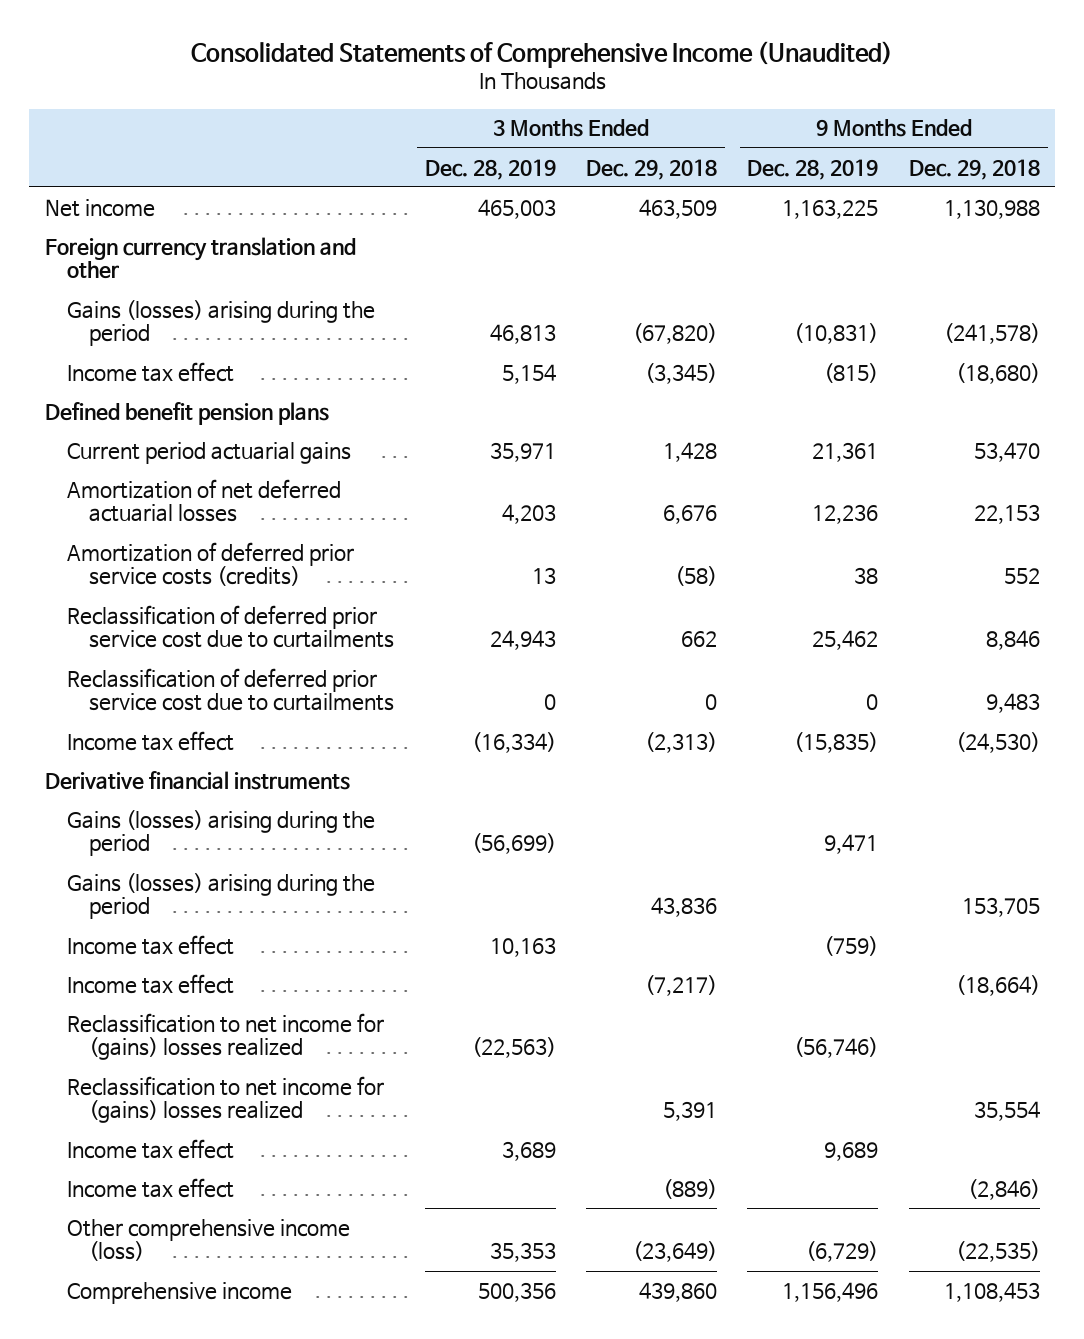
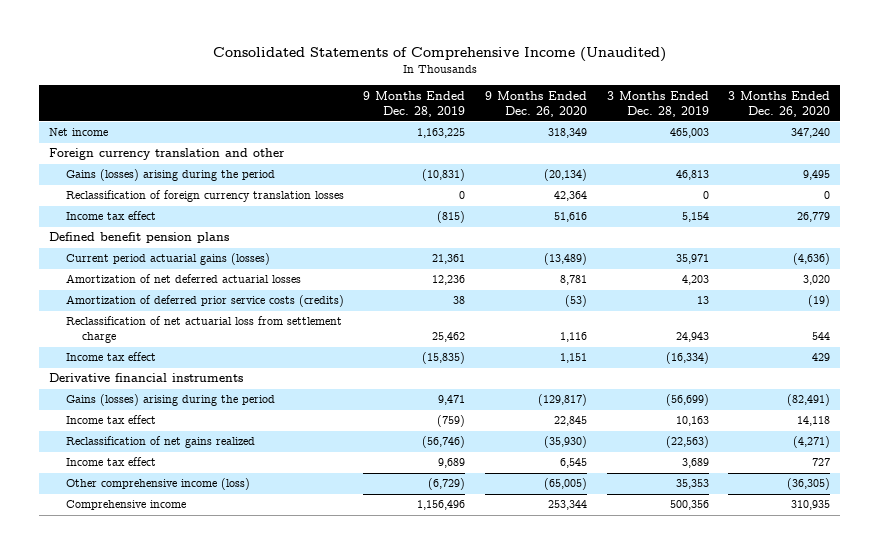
[586,158,718,180] Dec. 29, 2018 -> none
[908,158,1040,180] Dec. 29, 2018 -> none
none -> [484,90,587,117] 9 Months Ended Dec. 26, 2020
none -> [728,90,831,117] 3 Months Ended Dec. 26, 2020
none -> [65,190,344,203] Reclassification of foreign currency translation losses
[66,441,351,464] Current period actuarial gains -> [65,253,270,266] Current period actuarial gains (losses)
[66,667,395,712] Reclassification of deferred prior service cost due to curtailments -> none
[66,604,395,649] Reclassification of deferred prior service cost due to curtailments -> [65,316,342,344] Reclassification of net actuarial loss from settlement charge
[66,872,375,920] Gains (losses) arising during the period -> none
[66,973,234,994] Income tax effect -> none
[66,1075,384,1124] Reclassification to net income for (gains) losses realized -> none
[66,1012,384,1061] Reclassification to net income for (gains) losses realized -> [65,436,255,449] Reclassification of net gains realized
[66,1177,234,1198] Income tax effect -> none

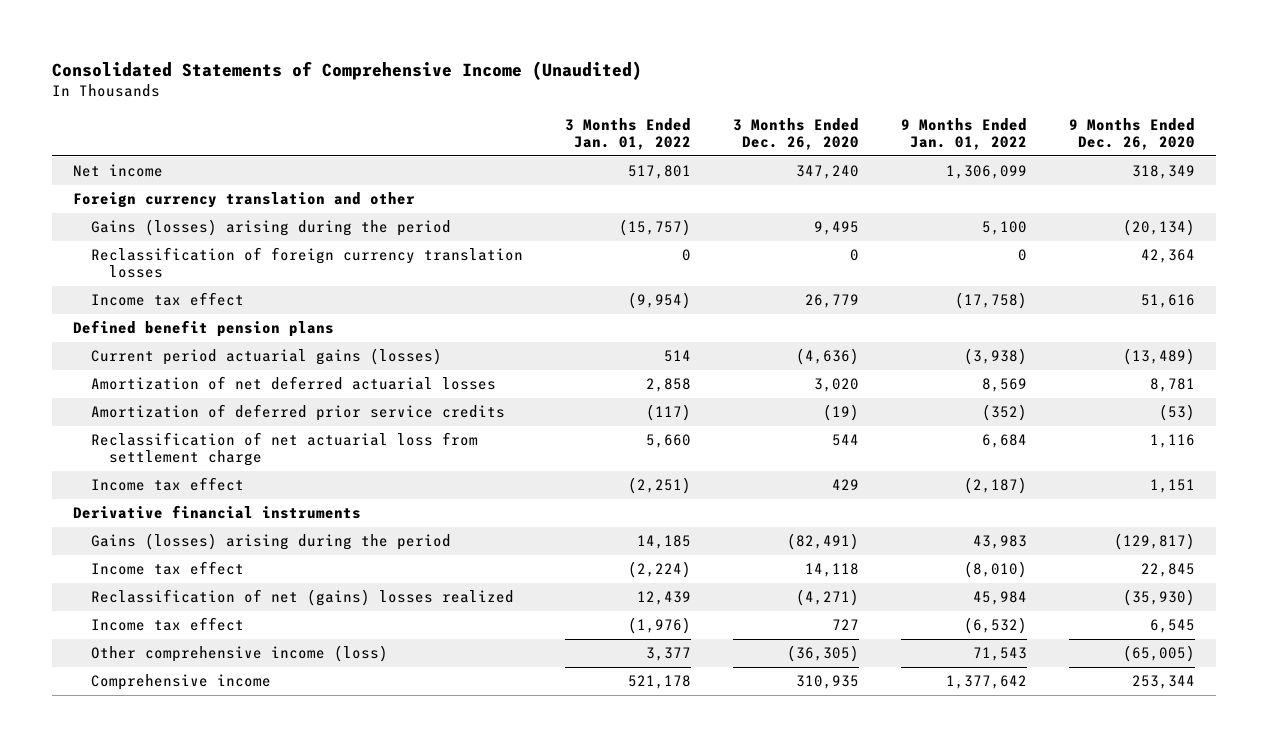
[363,90,466,117] 9 Months Ended Dec. 28, 2019 -> none
[606,90,709,117] 3 Months Ended Dec. 28, 2019 -> none
none -> [565,117,692,151] 3 Months Ended Jan. 01, 2022
none -> [901,117,1028,151] 9 Months Ended Jan. 01, 2022
[65,295,344,308] Amortization of deferred prior service costs (credits) -> [91,404,506,422] Amortization of deferred prior service credits
[65,436,255,449] Reclassification of net gains realized -> [91,589,515,607] Reclassification of net (gains) losses realized

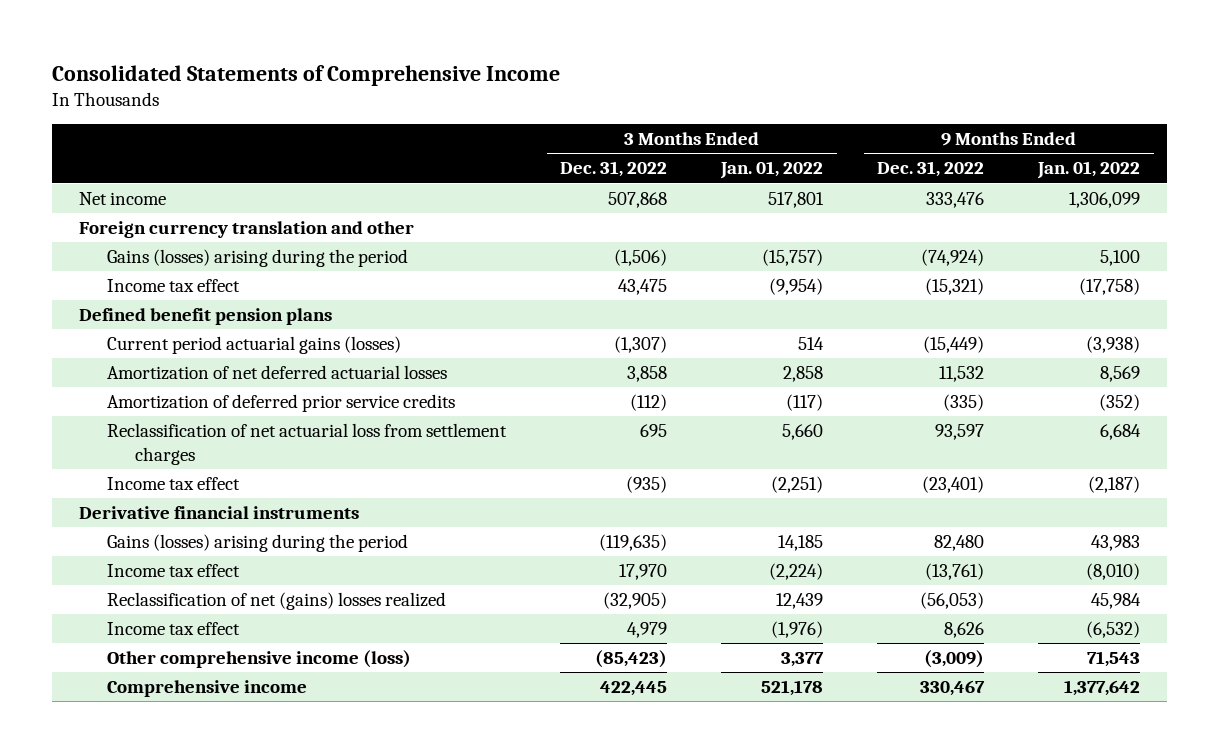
[52,60,643,80] Consolidated Statements of Comprehensive Income (Unaudited) -> [51,64,560,86] Consolidated Statements of Comprehensive Income
[733,117,860,151] 3 Months Ended Dec. 26, 2020 -> none
[1069,117,1196,151] 9 Months Ended Dec. 26, 2020 -> none
none -> [560,161,668,178] Dec. 31, 2022
none -> [877,161,985,178] Dec. 31, 2022
[91,247,524,279] Reclassification of foreign currency translation losses -> none
[91,432,479,467] Reclassification of net actuarial loss from settlement charge -> [107,422,508,465] Reclassification of net actuarial loss from settlement charges

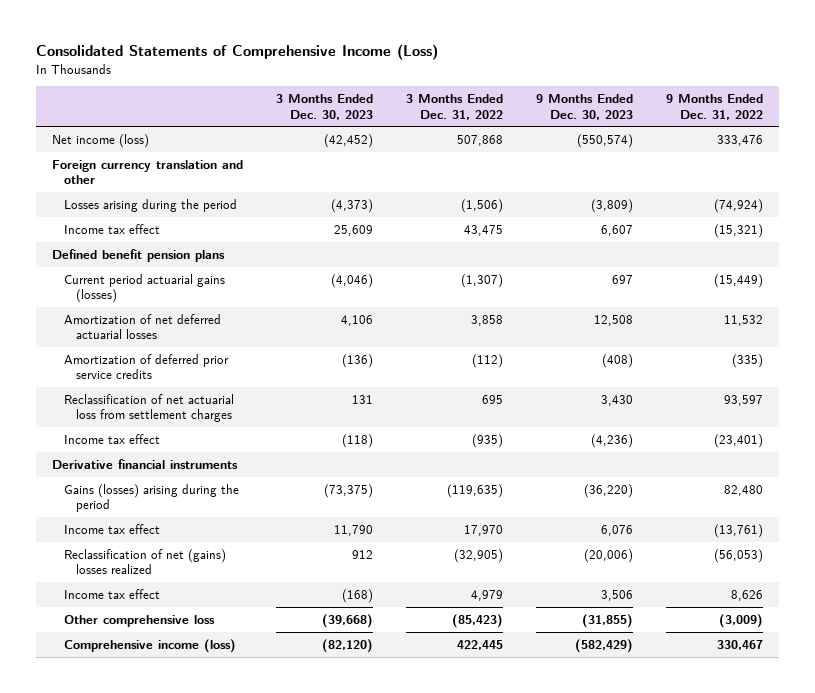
[51,64,560,86] Consolidated Statements of Comprehensive Income -> [36,44,439,61] Consolidated Statements of Comprehensive Income (Loss)
[720,161,824,180] Jan. 01, 2022 -> none
[1037,161,1141,180] Jan. 01, 2022 -> none
none -> [276,94,374,120] 3 Months Ended Dec. 30, 2023
none -> [535,94,633,120] 9 Months Ended Dec. 30, 2023
[78,191,166,205] Net income -> [52,133,150,148] Net income (loss)
[107,248,409,267] Gains (losses) arising during the period -> [64,198,238,212] Losses arising during the period
[107,649,412,668] Other comprehensive income (loss) -> [64,614,216,627] Other comprehensive loss
[107,679,308,697] Comprehensive income -> [64,638,237,653] Comprehensive income (loss)

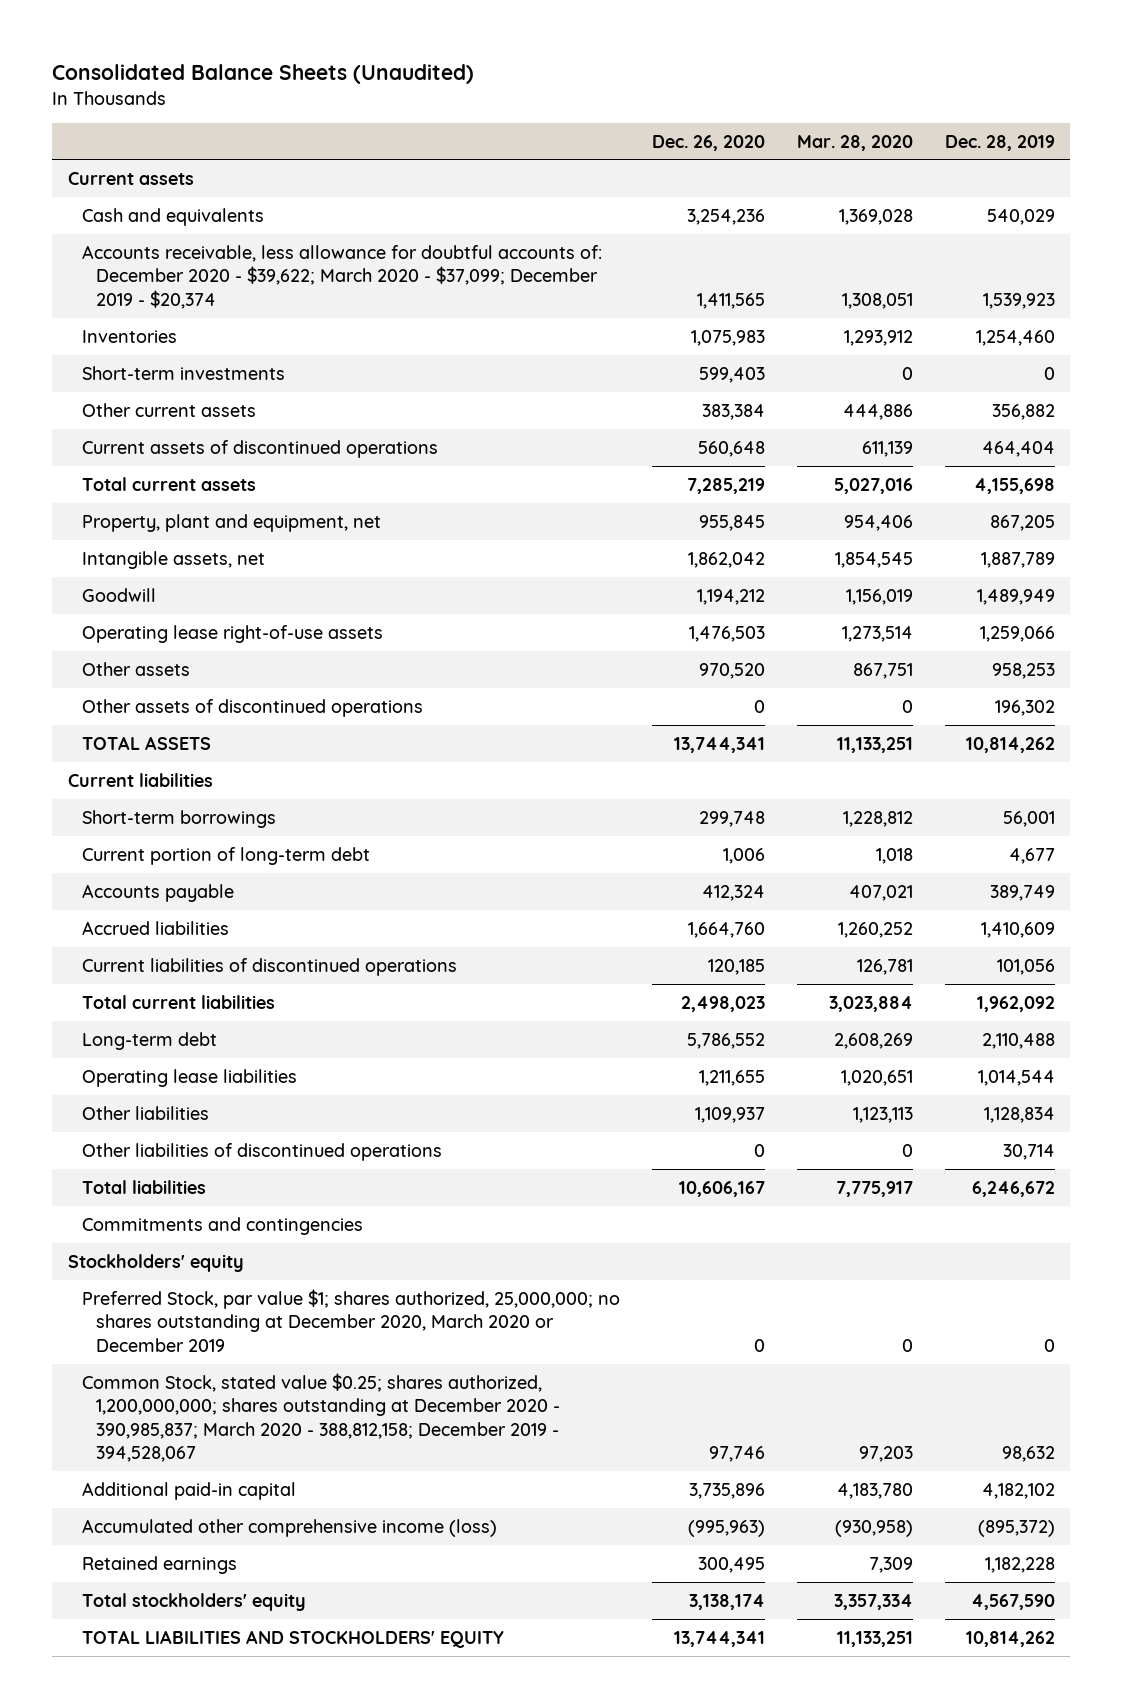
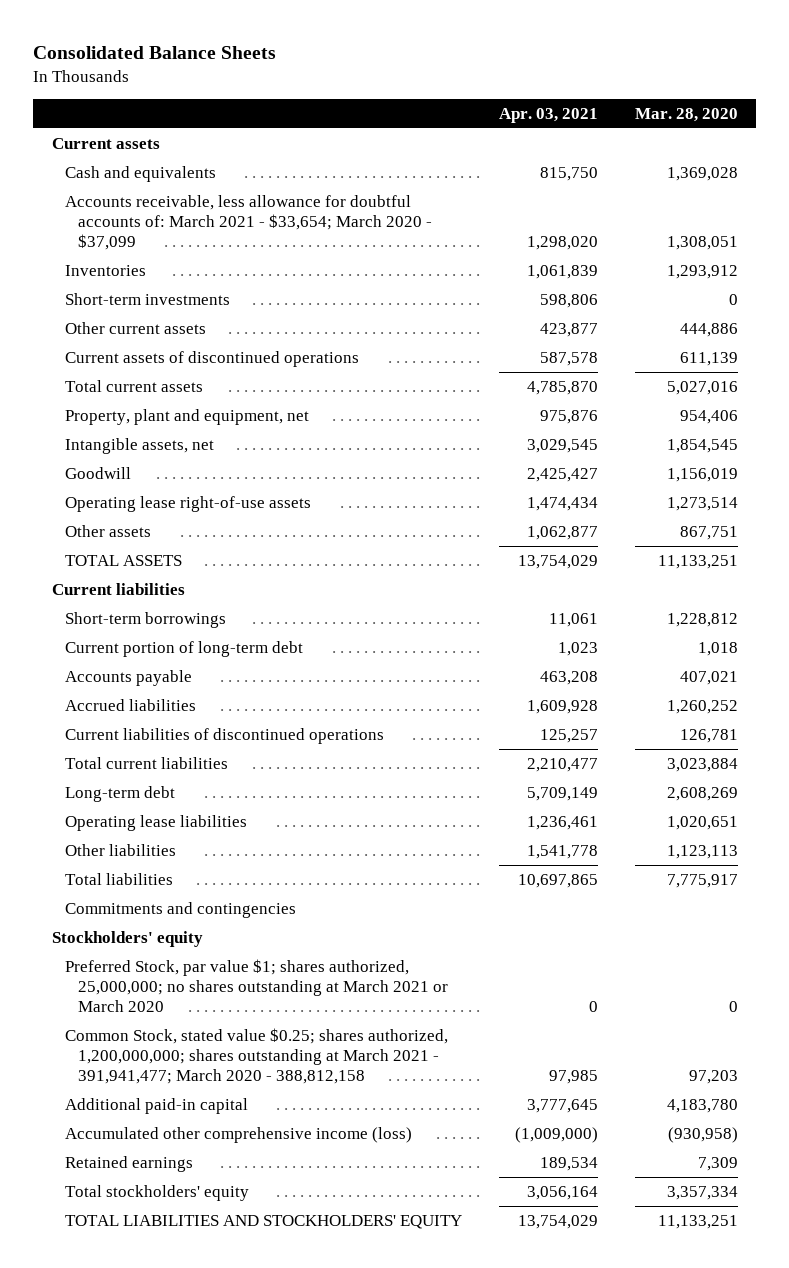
[51,64,474,85] Consolidated Balance Sheets (Unaudited) -> [33,46,277,60] Consolidated Balance Sheets
[651,134,765,151] Dec. 26, 2020 -> none
[944,134,1055,151] Dec. 28, 2019 -> none
none -> [498,108,598,124] Apr. 03, 2021
[81,244,602,309] Accounts receivable, less allowance for doubtful accounts of: December 2020 - $39,622; March 2020 - $37,099; December 2019 - $20,374 -> [64,194,432,251] Accounts receivable, less allowance for doubtful accounts of: March 2021 - $33,654; March 2020 - $37,099
[81,698,423,717] Other assets of discontinued operations -> none
[81,1142,442,1161] Other liabilities of discontinued operations -> none
[81,1288,620,1352] Preferred Stock, par value $1; shares authorized, 25,000,000; no shares outstanding at December 2020, March 2020 or December 2019 -> [64,958,448,1013] Preferred Stock, par value $1; shares authorized, 25,000,000; no shares outstanding at March 2021 or March 2020
[81,1372,560,1463] Common Stock, stated value $0.25; shares authorized, 1,200,000,000; shares outstanding at December 2020 - 390,985,837; March 2020 - 388,812,158; December 2019 - 394,528,067 -> [64,1027,448,1085] Common Stock, stated value $0.25; shares authorized, 1,200,000,000; shares outstanding at March 2021 - 391,941,477; March 2020 - 388,812,158

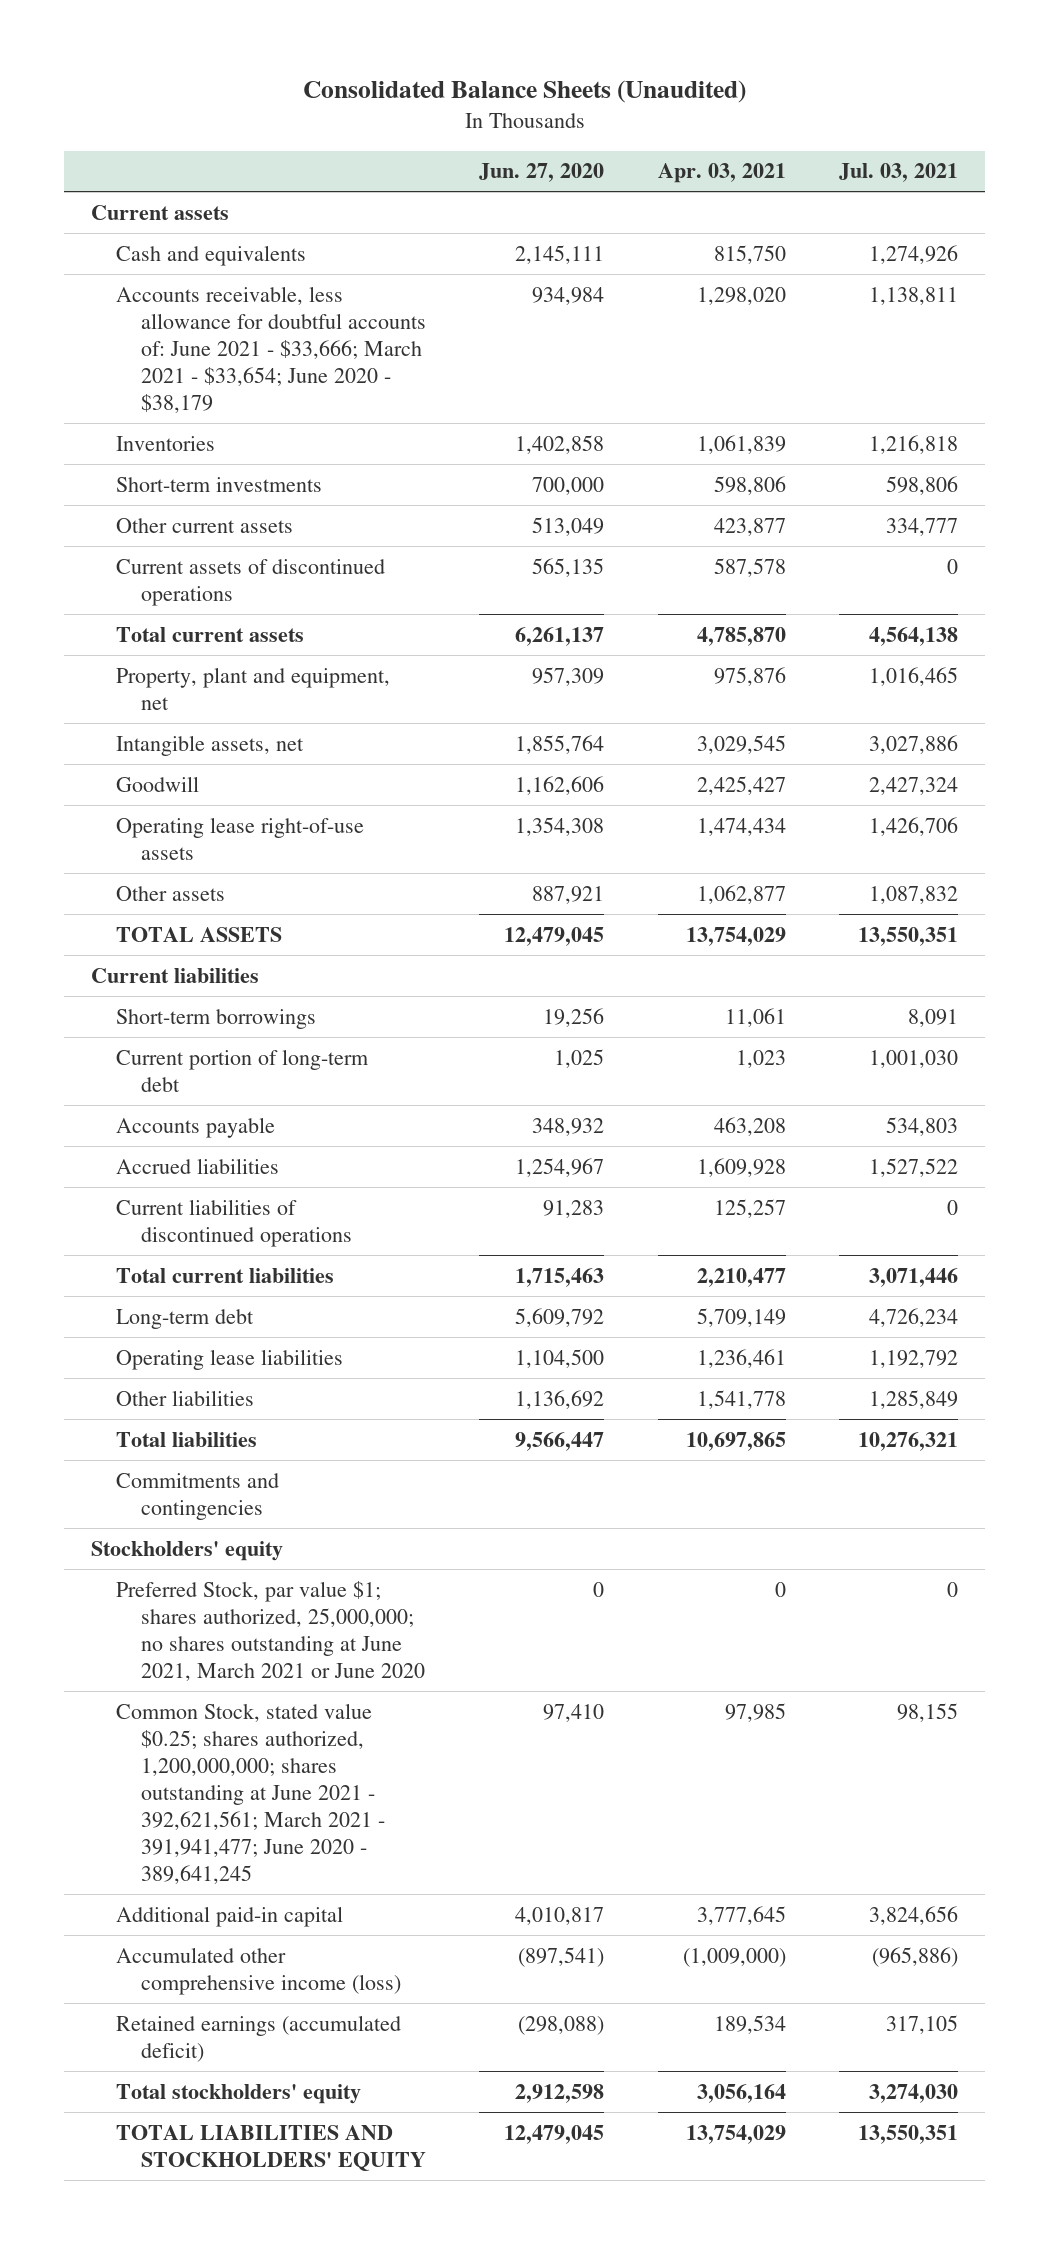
[33,46,277,60] Consolidated Balance Sheets -> [302,80,746,104] Consolidated Balance Sheets (Unaudited)
[634,108,738,123] Mar. 28, 2020 -> none
none -> [479,163,605,183] Jun. 27, 2020
none -> [839,163,959,183] Jul. 03, 2021
[64,194,432,251] Accounts receivable, less allowance for doubtful accounts of: March 2021 - $33,654; March 2020 - $37,099 -> [115,285,426,414] Accounts receivable, less allowance for doubtful accounts of: June 2021 - $33,666; March 2021 - $33,654; June 2020 - $38,179
[64,958,448,1013] Preferred Stock, par value $1; shares authorized, 25,000,000; no shares outstanding at March 2021 or March 2020 -> [115,1580,425,1681] Preferred Stock, par value $1; shares authorized, 25,000,000; no shares outstanding at June 2021, March 2021 or June 2020
[64,1027,448,1085] Common Stock, stated value $0.25; shares authorized, 1,200,000,000; shares outstanding at March 2021 - 391,941,477; March 2020 - 388,812,158 -> [115,1702,385,1885] Common Stock, stated value $0.25; shares authorized, 1,200,000,000; shares outstanding at June 2021 - 392,621,561; March 2021 - 391,941,477; June 2020 - 389,641,245
[64,1155,193,1172] Retained earnings -> [115,2014,401,2062] Retained earnings (accumulated deficit)

